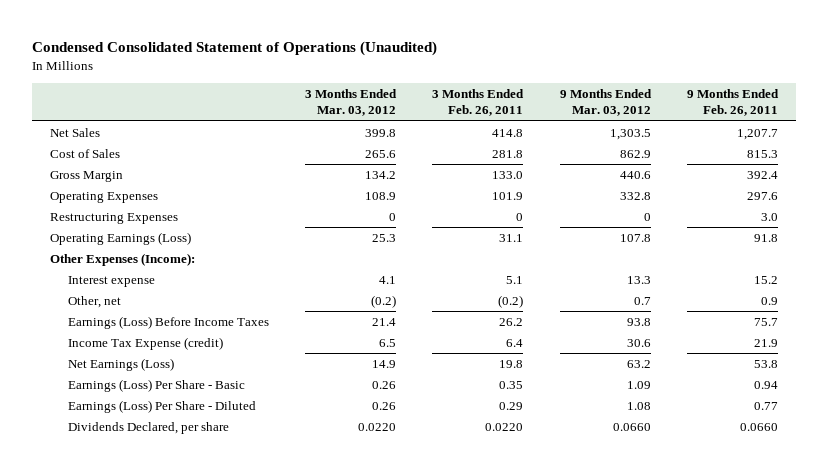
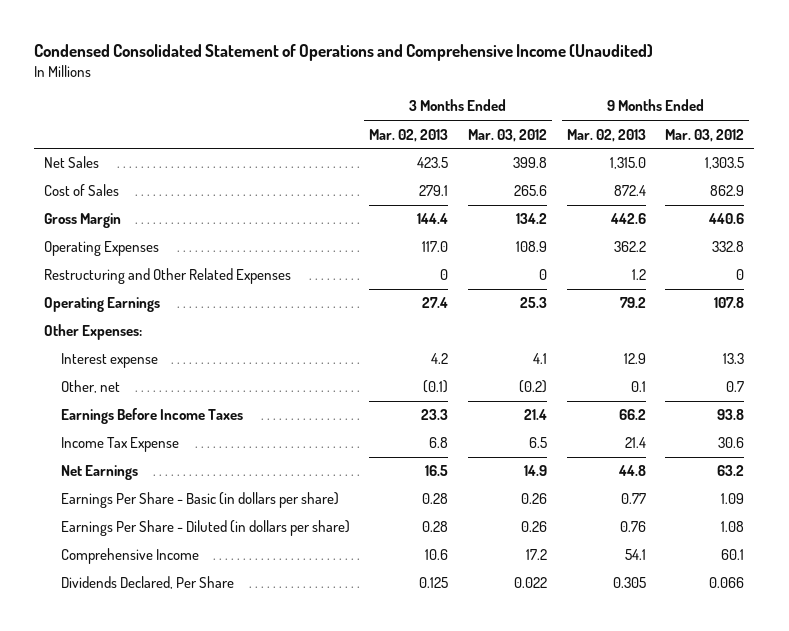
[31,40,437,56] Condensed Consolidated Statement of Operations (Unaudited) -> [34,44,654,62] Condensed Consolidated Statement of Operations and Comprehensive Income (Unaudited)
[432,88,525,117] 3 Months Ended Feb. 26, 2011 -> none
[686,88,779,117] 9 Months Ended Feb. 26, 2011 -> none
none -> [369,128,449,142] Mar. 02, 2013
none -> [566,128,646,142] Mar. 02, 2013
[49,212,178,224] Restructuring Expenses -> [44,268,292,285] Restructuring and Other Related Expenses
[49,231,191,245] Operating Earnings (Loss) -> [44,297,161,313] Operating Earnings
[49,252,195,266] Other Expenses (Income): -> [44,324,143,341] Other Expenses:
[67,315,269,329] Earnings (Loss) Before Income Taxes -> [60,408,243,425] Earnings Before Income Taxes
[67,336,223,350] Income Tax Expense (credit) -> [60,437,179,453] Income Tax Expense
[67,357,174,371] Net Earnings (Loss) -> [60,465,138,481] Net Earnings
[67,378,245,392] Earnings (Loss) Per Share - Basic -> [60,492,339,509] Earnings Per Share - Basic (in dollars per share)
[67,399,256,413] Earnings (Loss) Per Share - Diluted -> [60,520,350,537] Earnings Per Share - Diluted (in dollars per share)
none -> [60,548,199,565] Comprehensive Income
[67,421,229,434] Dividends Declared, per share -> [60,576,234,590] Dividends Declared, Per Share
[358,422,397,431] 0.0220 -> [514,577,548,589] 0.022
[612,422,651,431] 0.0660 -> [709,577,745,589] 0.066

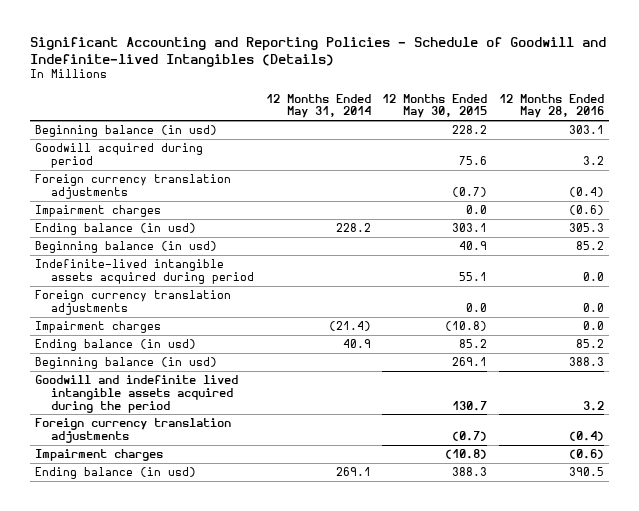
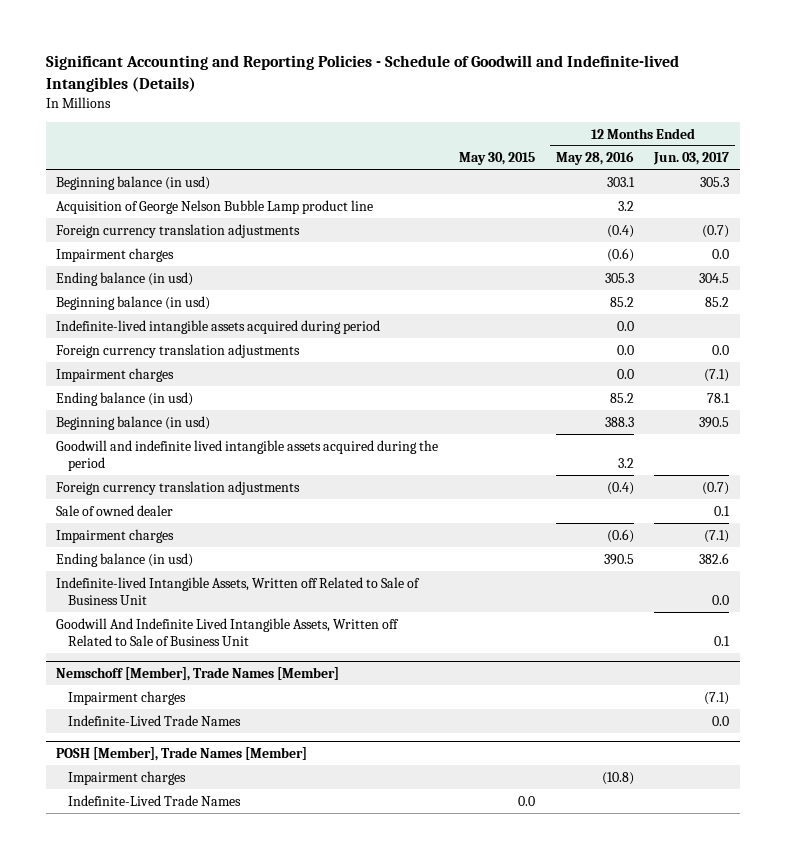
[265,93,371,119] 12 Months Ended May 31, 2014 -> none
[382,93,488,119] 12 Months Ended May 30, 2015 -> none
none -> [458,152,535,166] May 30, 2015
none -> [653,152,730,166] Jun. 03, 2017
[35,143,204,168] Goodwill acquired during period -> [55,199,373,214] Acquisition of George Nelson Bubble Lamp product line
none -> [55,504,173,516] Sale of owned dealer
none -> [55,576,420,605] Indefinite-lived Intangible Assets, Written off Related to Sale of Business Unit
none -> [55,617,399,646] Goodwill And Indefinite Lived Intangible Assets, Written off Related to Sale of Business Unit
none -> [55,667,339,682] Nemschoff [Member], Trade Names [Member]
none -> [68,690,187,705] Impairment charges
none -> [68,714,242,726] Indefinite-Lived Trade Names
none -> [55,747,307,762] POSH [Member], Trade Names [Member]
none -> [68,770,187,785] Impairment charges
none -> [68,794,242,806] Indefinite-Lived Trade Names

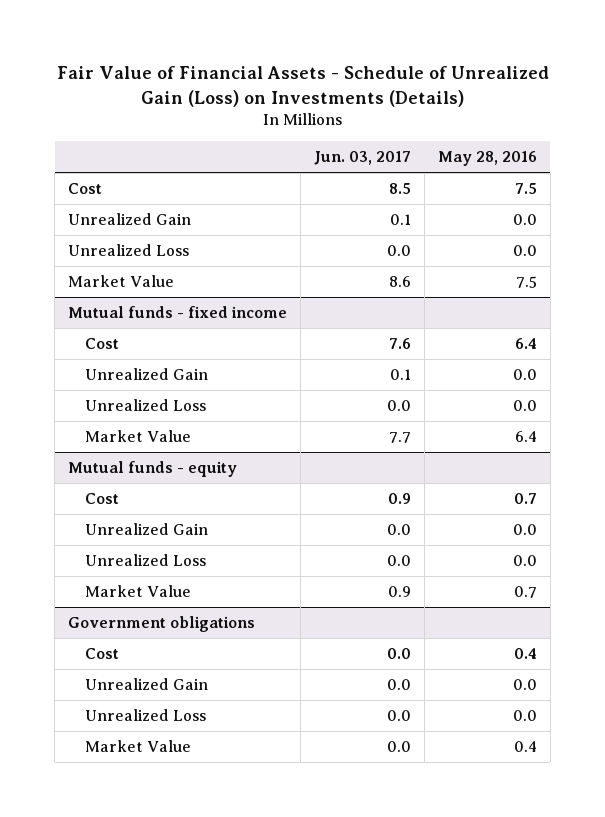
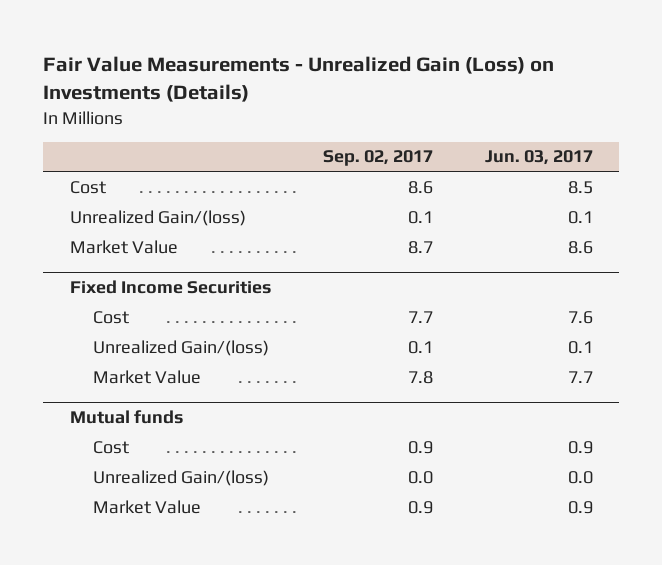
[56,66,549,108] Fair Value of Financial Assets - Schedule of Unrealized Gain (Loss) on Investments (Details) -> [43,56,555,103] Fair Value Measurements - Unrealized Gain (Loss) on Investments (Details)
[437,151,537,167] May 28, 2016 -> none
none -> [322,150,433,167] Sep. 02, 2017
[68,243,190,256] Unrealized Loss -> none
[68,212,192,225] Unrealized Gain -> [69,209,246,226] Unrealized Gain/(loss)
[68,305,288,318] Mutual funds - fixed income -> [69,280,271,295] Fixed Income Securities
[85,398,207,411] Unrealized Loss -> none
[85,367,209,380] Unrealized Gain -> [93,339,270,356] Unrealized Gain/(loss)
[68,460,238,477] Mutual funds - equity -> [69,410,183,425] Mutual funds
[85,553,207,566] Unrealized Loss -> none
[85,522,209,535] Unrealized Gain -> [93,469,270,486] Unrealized Gain/(loss)
[68,615,256,632] Government obligations -> none
[85,647,120,659] Cost -> none
[85,677,209,690] Unrealized Gain -> none
[85,708,207,721] Unrealized Loss -> none
[85,739,192,752] Market Value -> none

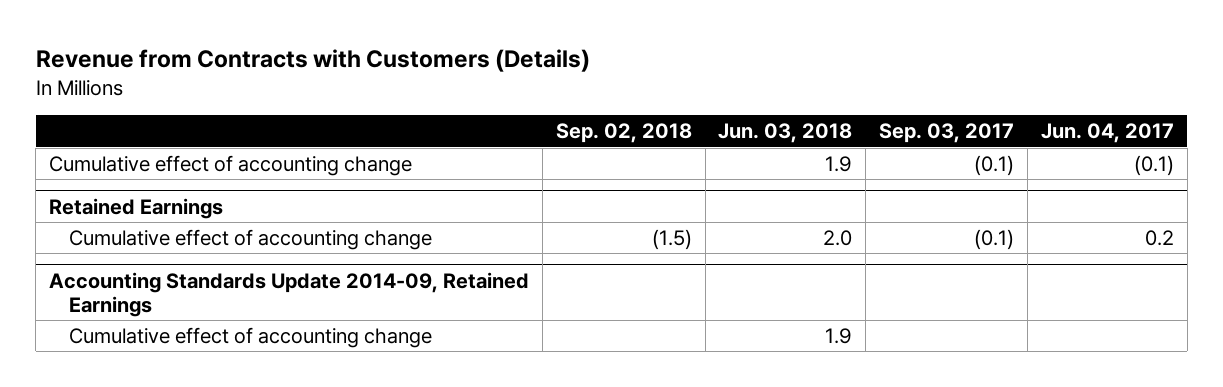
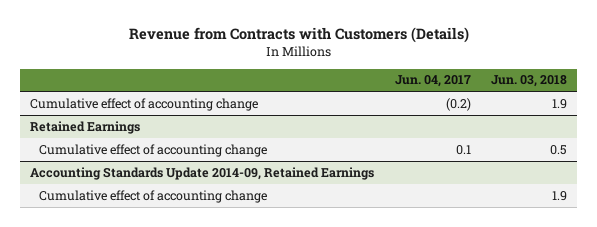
[555,123,692,144] Sep. 02, 2018 -> none
[879,123,1015,144] Sep. 03, 2017 -> none
[1134,154,1175,176] (0.1) -> [445,97,471,111] (0.2)
[823,229,853,246] 2.0 -> [550,144,568,155] 0.5
[1145,229,1175,246] 0.2 -> [455,144,471,155] 0.1

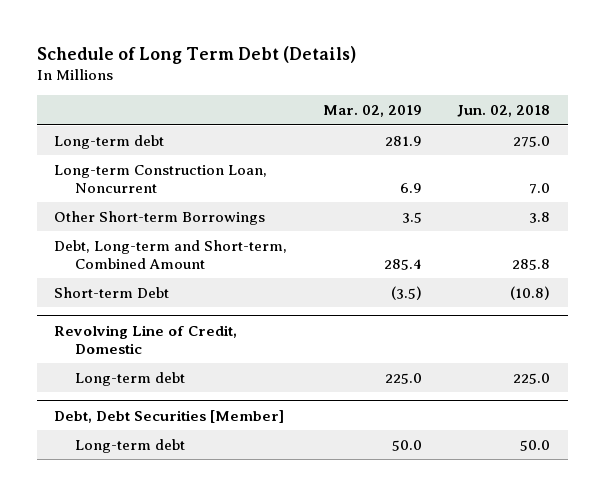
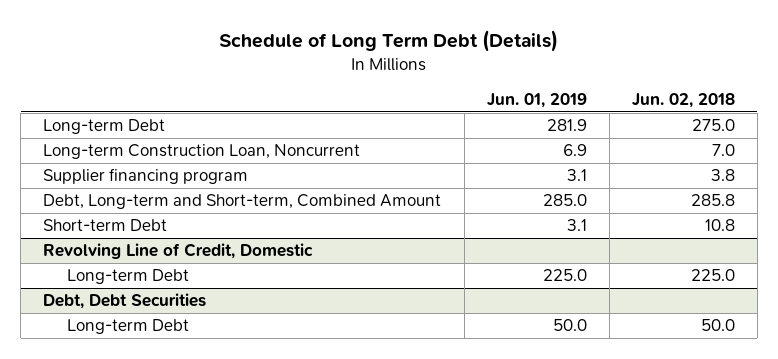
[322,105,422,118] Mar. 02, 2019 -> none
none -> [486,92,587,108] Jun. 01, 2019
[54,134,165,149] Long-term debt -> [43,119,166,135] Long-term Debt
[54,210,266,225] Other Short-term Borrowings -> [43,168,249,185] Supplier financing program
[510,285,551,300] (10.8) -> [704,219,735,232] 10.8
[74,371,185,386] Long-term debt -> [66,269,189,285] Long-term Debt
[54,409,285,423] Debt, Debt Securities [Member] -> [43,293,207,310] Debt, Debt Securities
[74,438,185,453] Long-term debt -> [66,319,189,335] Long-term Debt

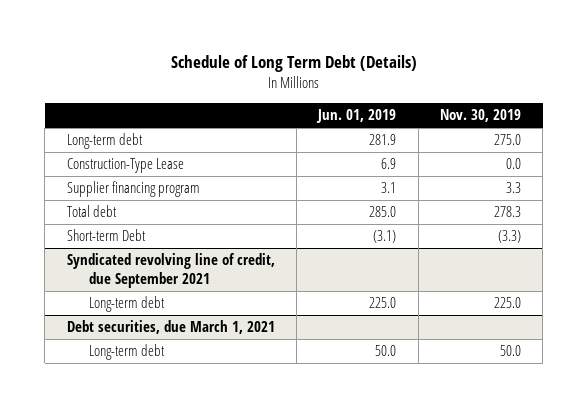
[631,92,735,108] Jun. 02, 2018 -> none
none -> [440,109,522,123] Nov. 30, 2019
[43,119,166,135] Long-term Debt -> [66,133,143,150] Long-term debt
[43,144,361,160] Long-term Construction Loan, Noncurrent -> [66,158,184,174] Construction-Type Lease
[43,194,442,210] Debt, Long-term and Short-term, Combined Amount -> [66,205,117,218] Total debt
[566,219,587,232] 3.1 -> [373,230,397,244] (3.1)
[43,243,314,260] Revolving Line of Credit, Domestic -> [66,253,275,288] Syndicated revolving line of credit, due September 2021
[66,269,189,285] Long-term Debt -> [88,296,165,313] Long-term debt
[43,293,207,310] Debt, Debt Securities -> [66,320,275,335] Debt securities, due March 1, 2021
[66,319,189,335] Long-term Debt -> [88,344,165,361] Long-term debt

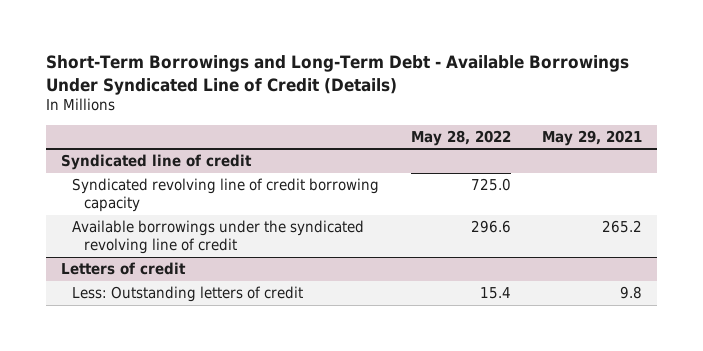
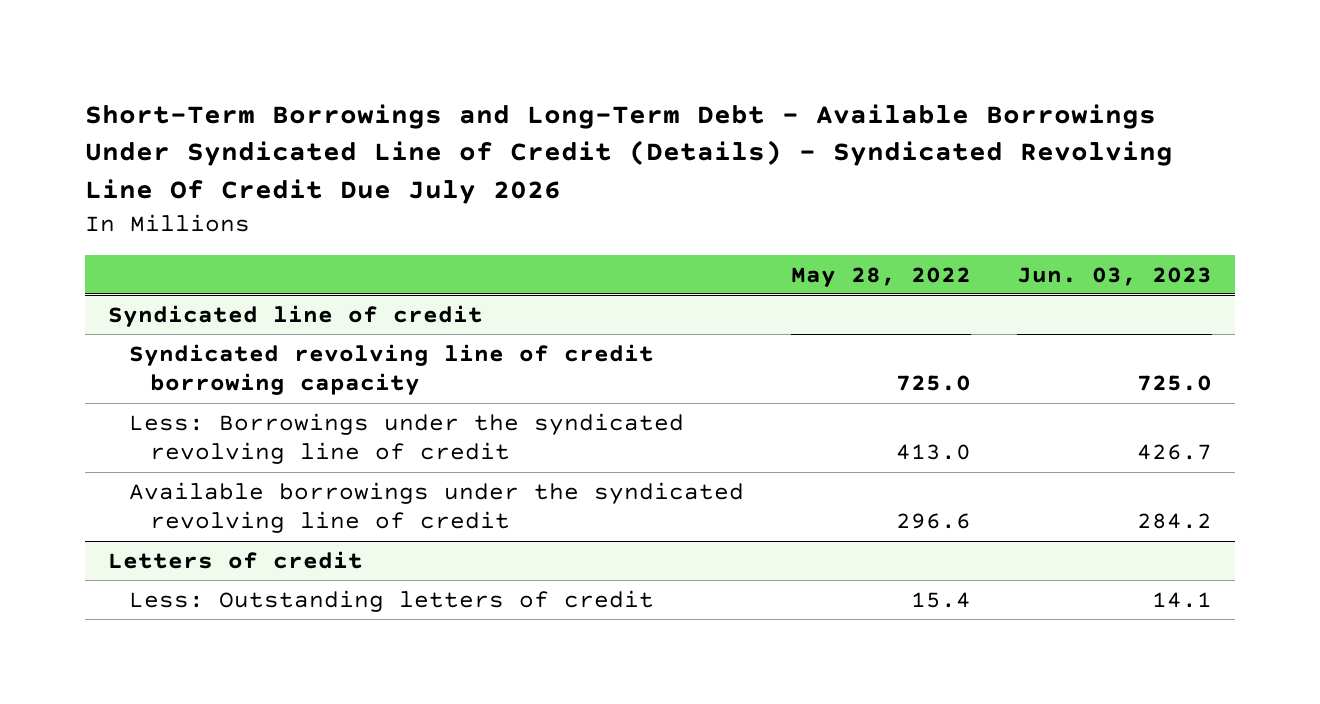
[45,55,629,95] Short-Term Borrowings and Long-Term Debt - Available Borrowings Under Syndicated Line of Credit (Details) -> [84,103,1173,204] Short-Term Borrowings and Long-Term Debt - Available Borrowings Under Syndicated Line of Credit (Details) - Syndicated Revolving Line Of Credit Due July 2026
[541,129,642,146] May 29, 2021 -> none
none -> [1017,266,1213,286] Jun. 03, 2023
none -> [128,412,684,465] Less: Borrowings under the syndicated revolving line of credit

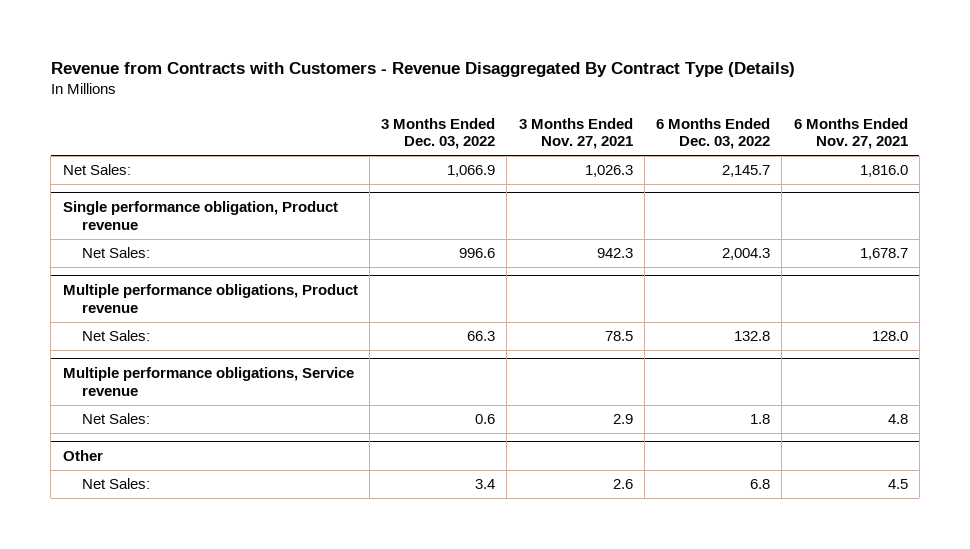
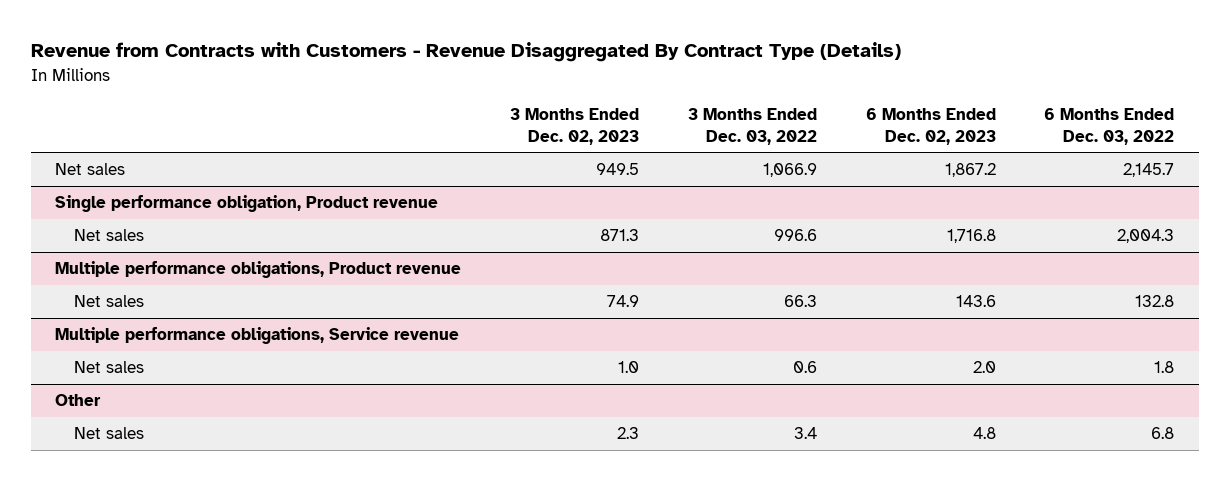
[518,117,633,150] 3 Months Ended Nov. 27, 2021 -> none
[793,117,908,150] 6 Months Ended Nov. 27, 2021 -> none
none -> [510,108,640,145] 3 Months Ended Dec. 02, 2023
none -> [865,108,996,145] 6 Months Ended Dec. 02, 2023
[62,164,131,176] Net Sales: -> [55,163,126,176] Net sales
[82,247,151,259] Net Sales: -> [74,229,145,242] Net sales
[82,330,151,342] Net Sales: -> [74,295,145,308] Net sales
[82,413,151,425] Net Sales: -> [74,361,145,374] Net sales
[82,478,151,490] Net Sales: -> [74,427,145,440] Net sales

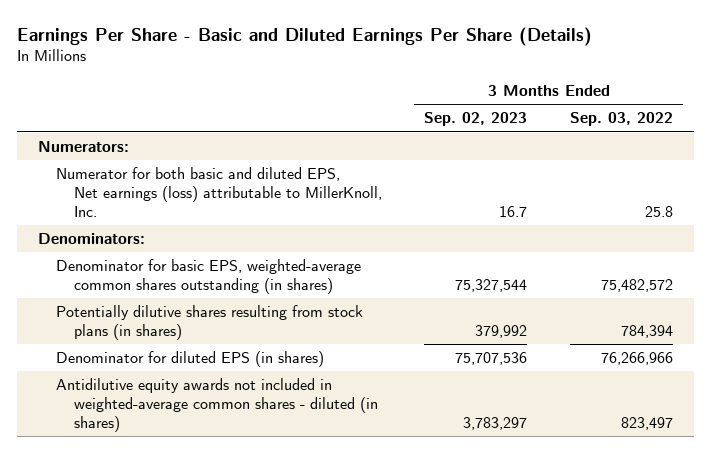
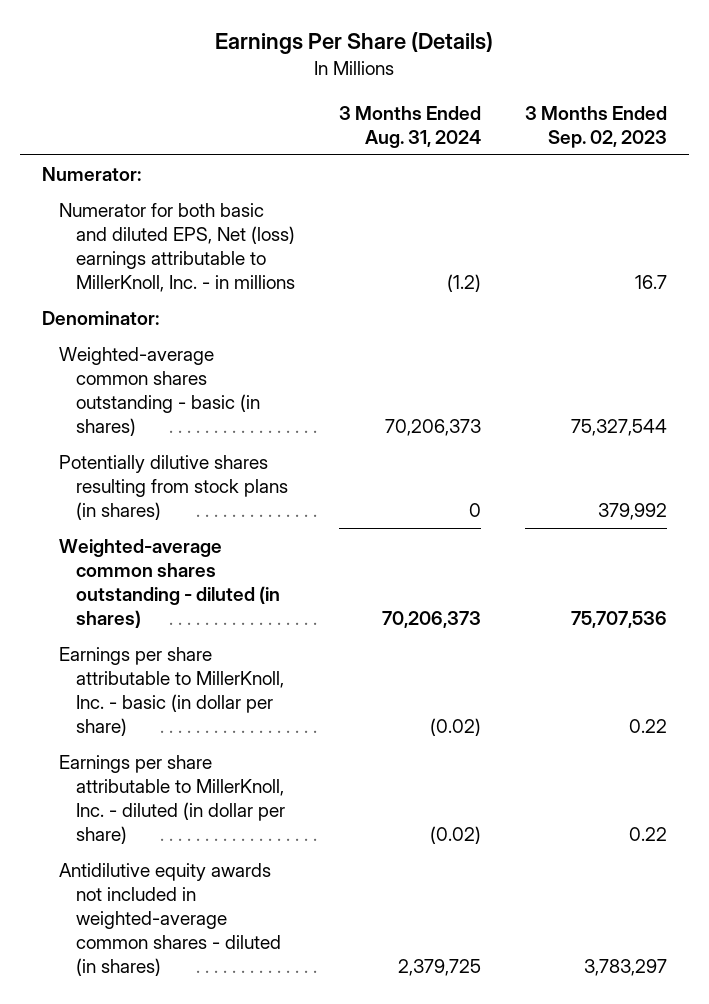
[16,26,592,46] Earnings Per Share - Basic and Diluted Earnings Per Share (Details) -> [215,32,494,55] Earnings Per Share (Details)
[569,112,673,127] Sep. 03, 2022 -> none
none -> [339,105,482,148] 3 Months Ended Aug. 31, 2024
[37,141,129,153] Numerators: -> [41,167,141,182] Numerator:
[55,167,383,217] Numerator for both basic and diluted EPS, Net earnings (loss) attributable to MillerKnoll, Inc. -> [58,203,296,293] Numerator for both basic and diluted EPS, Net (loss) earnings attributable to MillerKnoll, Inc. - in millions
[37,233,145,245] Denominators: -> [41,311,159,326] Denominator:
[55,259,361,294] Denominator for basic EPS, weighted-average common shares outstanding (in shares) -> [58,347,261,437] Weighted-average common shares outstanding - basic (in shares)
[55,351,324,368] Denominator for diluted EPS (in shares) -> [58,539,281,629] Weighted-average common shares outstanding - diluted (in shares)
none -> [58,647,285,737] Earnings per share attributable to MillerKnoll, Inc. - basic (in dollar per share)
none -> [58,755,286,845] Earnings per share attributable to MillerKnoll, Inc. - diluted (in dollar per share)

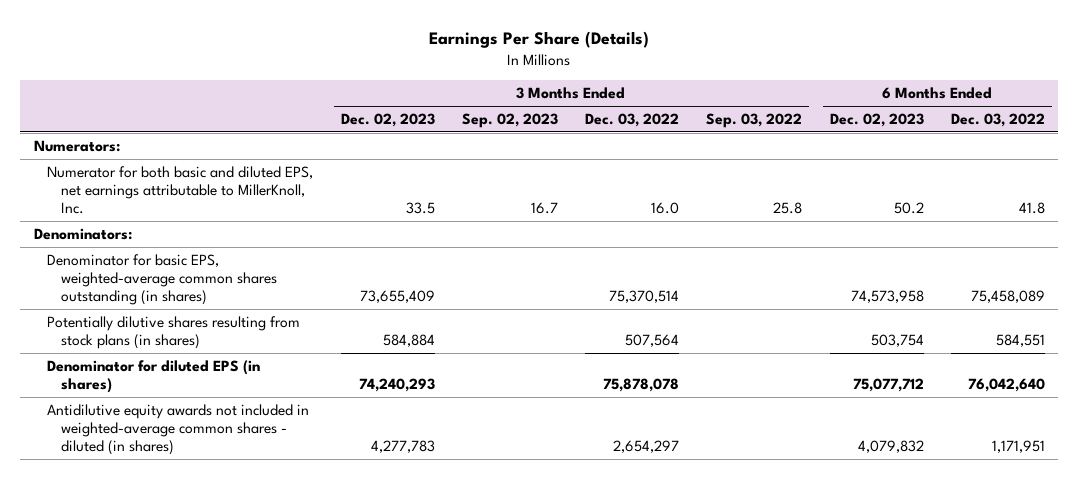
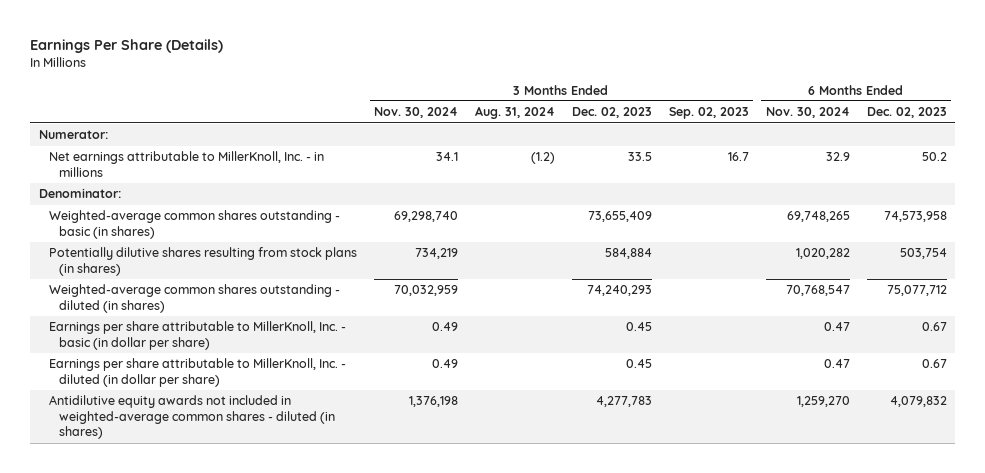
[585,113,680,128] Dec. 03, 2022 -> none
[706,113,803,129] Sep. 03, 2022 -> none
[950,113,1045,128] Dec. 03, 2022 -> none
none -> [373,107,458,119] Nov. 30, 2024
none -> [474,106,555,120] Aug. 31, 2024
none -> [765,107,850,119] Nov. 30, 2024
[33,139,120,152] Numerators: -> [38,130,108,140] Numerator:
[47,165,314,215] Numerator for both basic and diluted EPS, net earnings attributable to MillerKnoll, Inc. -> [49,151,325,177] Net earnings attributable to MillerKnoll, Inc. - in millions
[33,227,132,240] Denominators: -> [38,188,121,199] Denominator:
[47,253,277,306] Denominator for basic EPS, weighted-average common shares outstanding (in shares) -> [49,210,341,239] Weighted-average common shares outstanding - basic (in shares)
[47,359,261,394] Denominator for diluted EPS (in shares) -> [49,284,341,313] Weighted-average common shares outstanding - diluted (in shares)
none -> [49,321,347,350] Earnings per share attributable to MillerKnoll, Inc. - basic (in dollar per share)
none -> [49,358,347,387] Earnings per share attributable to MillerKnoll, Inc. - diluted (in dollar per share)

